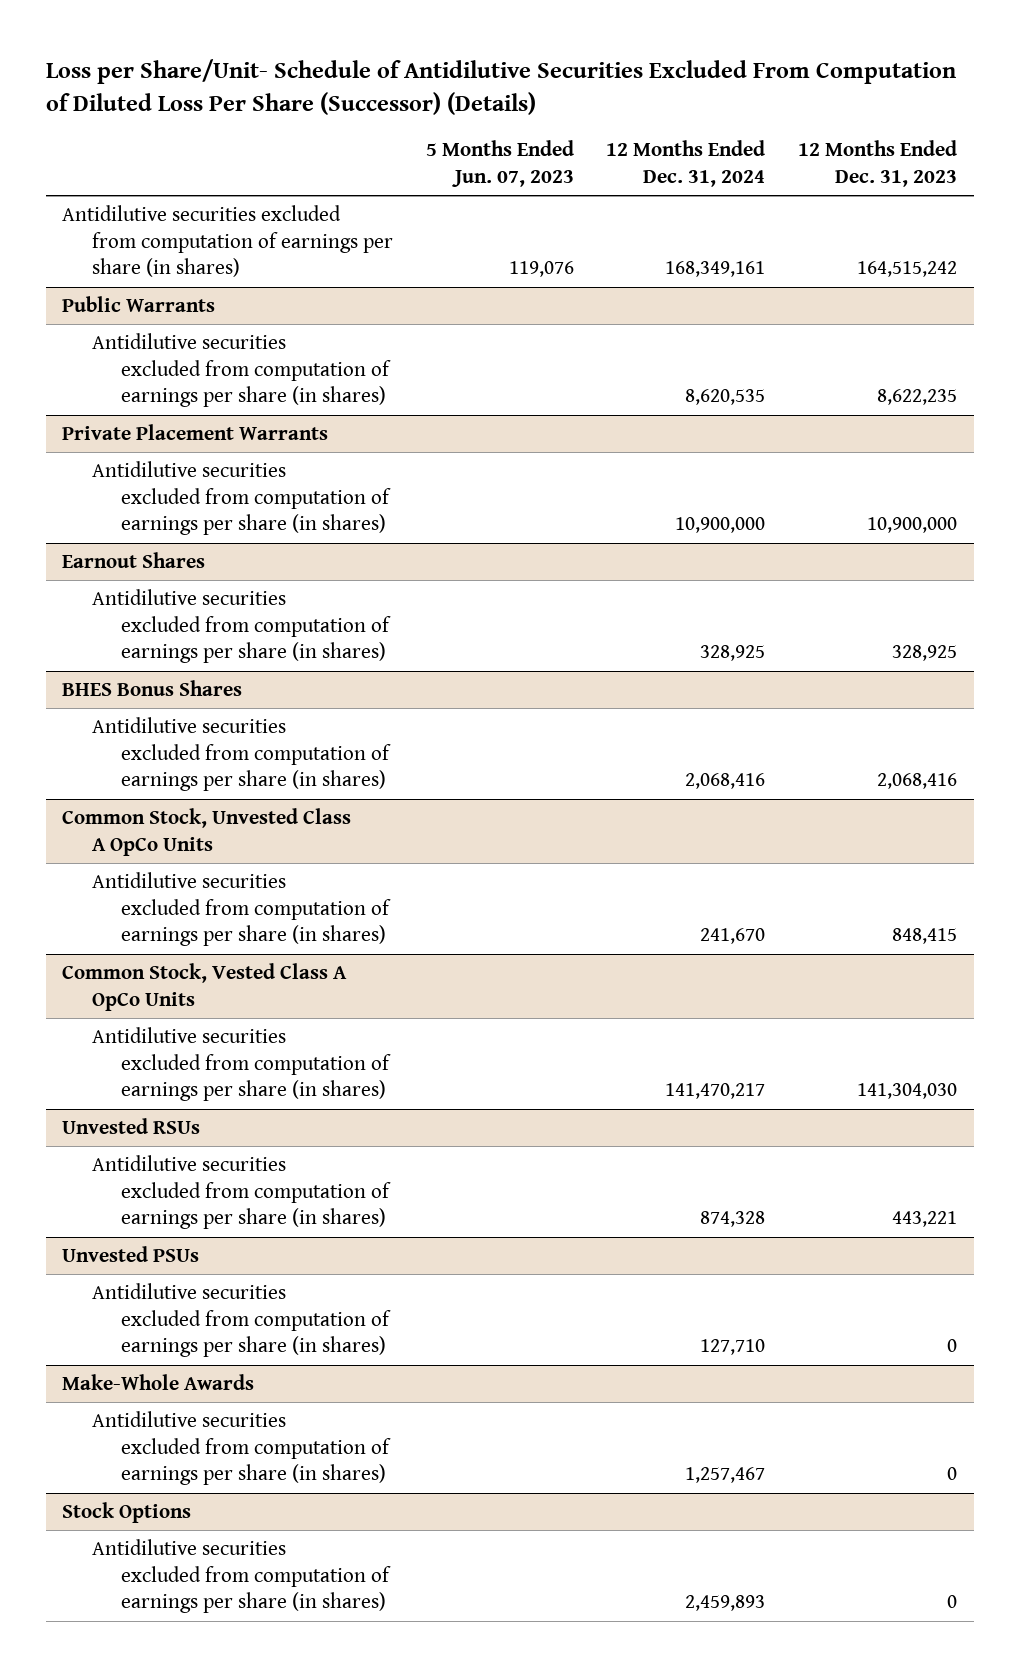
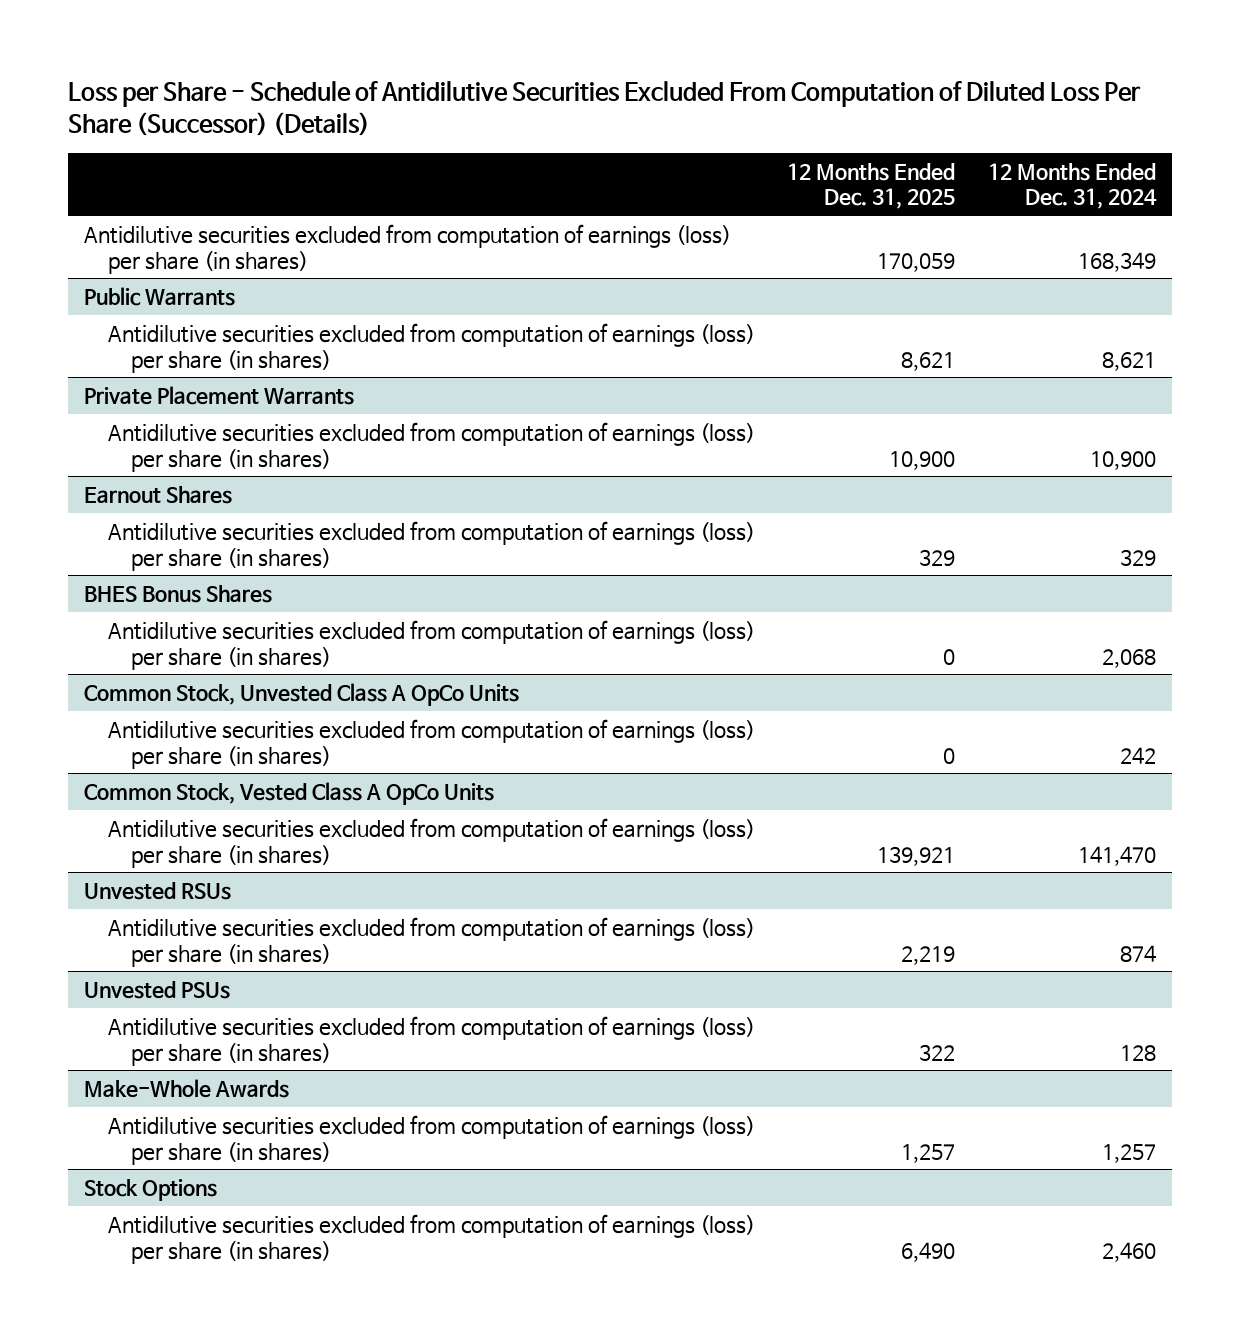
[46,59,957,115] Loss per Share/Unit- Schedule of Antidilutive Securities Excluded From Computation of Diluted Loss Per Share (Successor) (Details) -> [67,80,1141,137] Loss per Share - Schedule of Antidilutive Securities Excluded From Computation of Diluted Loss Per Share (Successor) (Details)
[425,140,574,188] 5 Months Ended Jun. 07, 2023 -> none
[798,140,958,188] 12 Months Ended Dec. 31, 2023 -> none
none -> [787,162,956,210] 12 Months Ended Dec. 31, 2025
[62,205,393,278] Antidilutive securities excluded from computation of earnings per share (in shares) -> [84,223,732,274] Antidilutive securities excluded from computation of earnings (loss) per share (in shares)
[665,261,766,278] 168,349,161 -> [1078,251,1157,272] 168,349
[91,333,391,408] Antidilutive securities excluded from computation of earnings per share (in shares) -> [107,322,755,373] Antidilutive securities excluded from computation of earnings (loss) per share (in shares)
[685,389,766,406] 8,620,535 -> [1102,351,1157,371] 8,621
[91,461,391,536] Antidilutive securities excluded from computation of earnings per share (in shares) -> [107,421,755,472] Antidilutive securities excluded from computation of earnings (loss) per share (in shares)
[675,517,766,534] 10,900,000 -> [1090,450,1157,470] 10,900
[91,589,391,664] Antidilutive securities excluded from computation of earnings per share (in shares) -> [107,520,755,571] Antidilutive securities excluded from computation of earnings (loss) per share (in shares)
[700,645,766,662] 328,925 -> [1120,548,1157,566] 329
[91,717,391,792] Antidilutive securities excluded from computation of earnings per share (in shares) -> [107,619,755,670] Antidilutive securities excluded from computation of earnings (loss) per share (in shares)
[685,773,766,790] 2,068,416 -> [1102,648,1157,668] 2,068
[91,872,391,947] Antidilutive securities excluded from computation of earnings per share (in shares) -> [107,718,755,769] Antidilutive securities excluded from computation of earnings (loss) per share (in shares)
[700,928,766,945] 241,670 -> [1120,746,1157,764] 242
[91,1027,391,1102] Antidilutive securities excluded from computation of earnings per share (in shares) -> [107,817,755,868] Antidilutive securities excluded from computation of earnings (loss) per share (in shares)
[665,1083,766,1100] 141,470,217 -> [1078,845,1157,866] 141,470
[91,1155,391,1230] Antidilutive securities excluded from computation of earnings per share (in shares) -> [107,916,755,967] Antidilutive securities excluded from computation of earnings (loss) per share (in shares)
[700,1211,766,1228] 874,328 -> [1120,944,1157,962] 874
[91,1283,391,1358] Antidilutive securities excluded from computation of earnings per share (in shares) -> [107,1015,755,1066] Antidilutive securities excluded from computation of earnings (loss) per share (in shares)
[700,1339,766,1356] 127,710 -> [1120,1044,1157,1061] 128
[91,1411,391,1486] Antidilutive securities excluded from computation of earnings per share (in shares) -> [107,1114,755,1165] Antidilutive securities excluded from computation of earnings (loss) per share (in shares)
[685,1467,766,1484] 1,257,467 -> [1102,1143,1157,1163] 1,257
[91,1539,391,1614] Antidilutive securities excluded from computation of earnings per share (in shares) -> [107,1213,755,1264] Antidilutive securities excluded from computation of earnings (loss) per share (in shares)
[685,1595,766,1612] 2,459,893 -> [1102,1241,1157,1262] 2,460

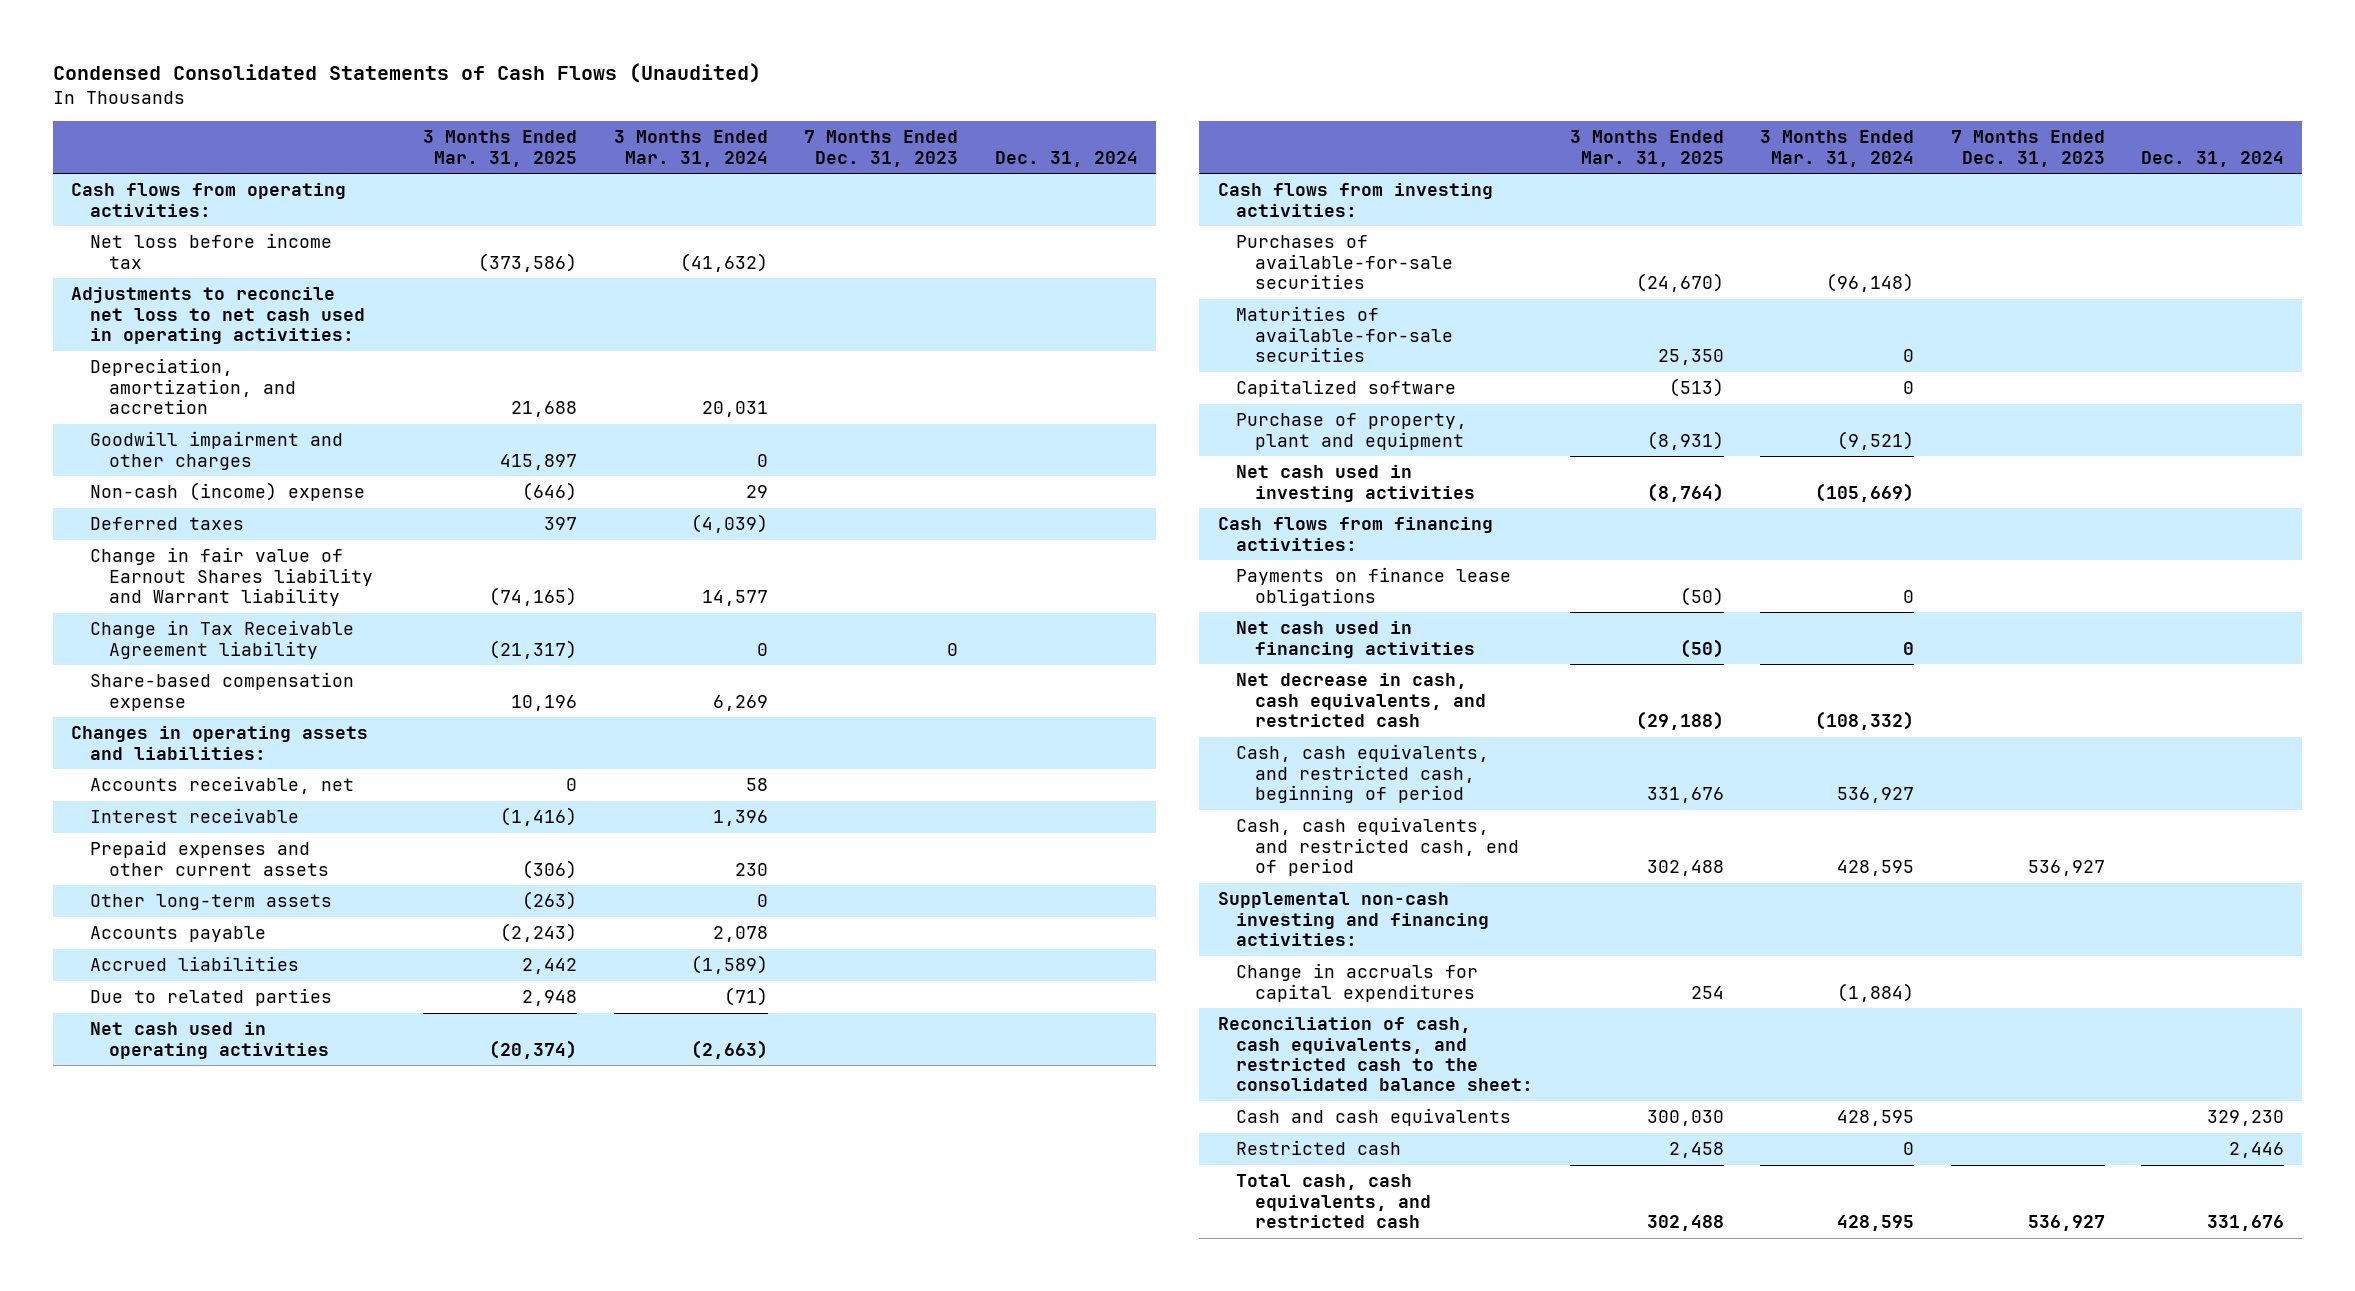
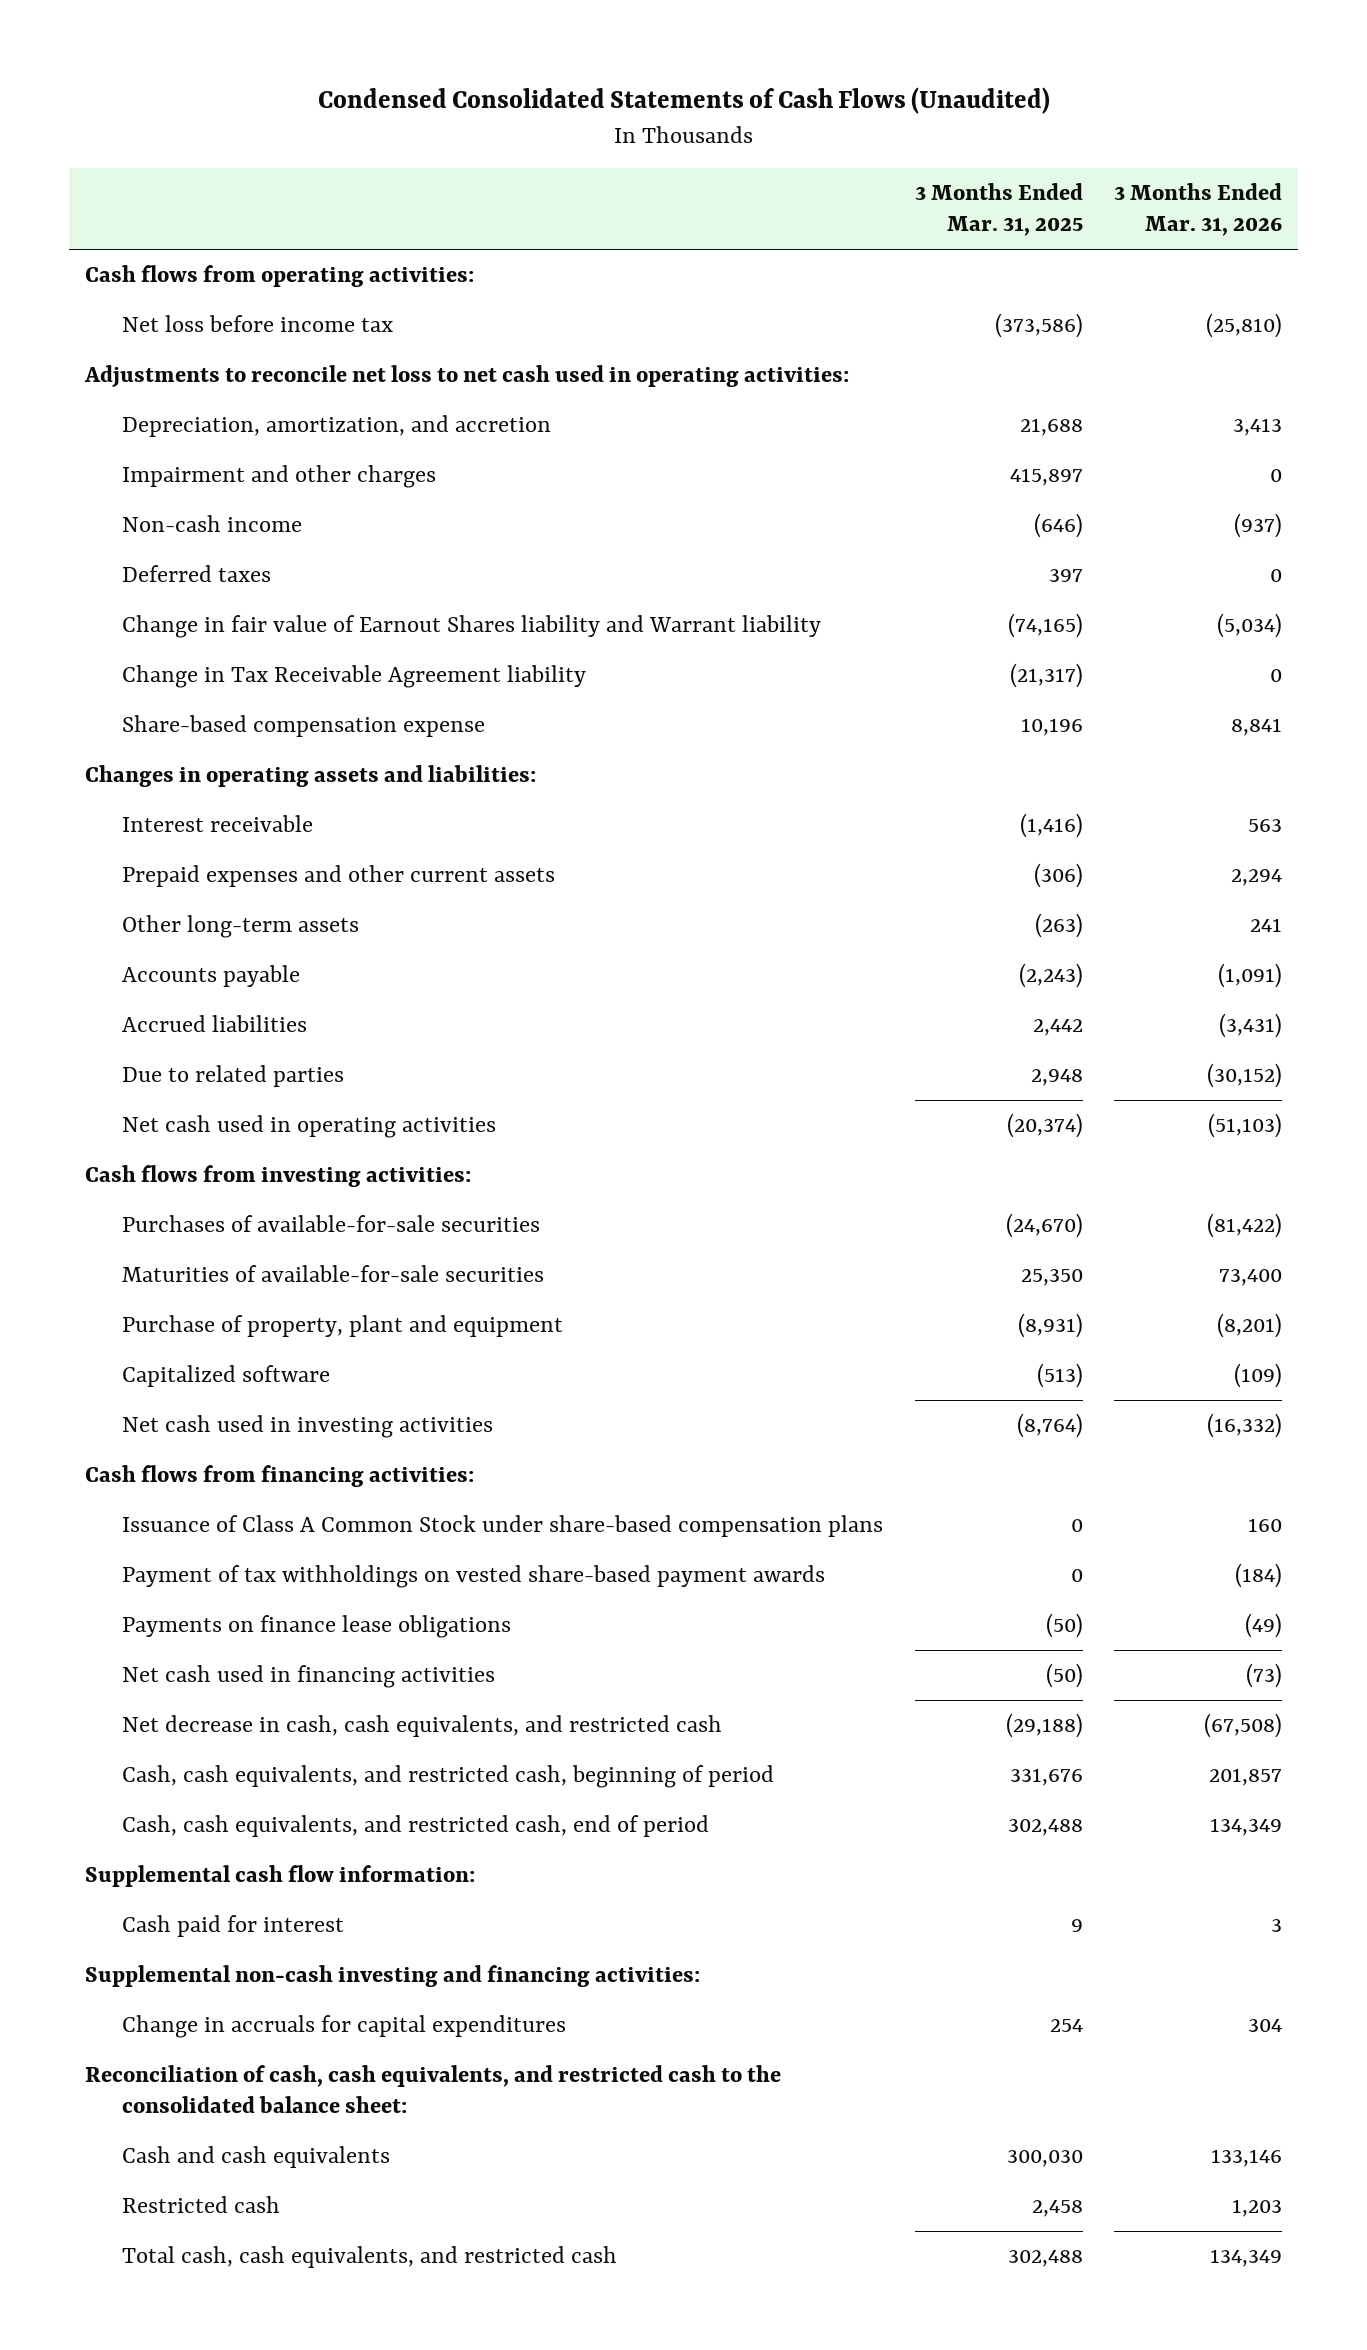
[613,130,768,167] 3 Months Ended Mar. 31, 2024 -> none
[804,130,959,167] 7 Months Ended Dec. 31, 2023 -> none
[994,150,1138,167] Dec. 31, 2024 -> none
none -> [1114,183,1283,237] 3 Months Ended Mar. 31, 2026
[90,431,344,470] Goodwill impairment and other charges -> [121,465,436,489] Impairment and other charges
[90,482,366,502] Non-cash (income) expense -> [121,515,302,533] Non-cash income
[90,776,355,795] Accounts receivable, net -> none
[1236,379,1457,398] Capitalized software -> [121,1365,330,1388] Capitalized software
none -> [121,1515,883,1538] Issuance of Class A Common Stock under share-based compensation plans
none -> [121,1565,825,1589] Payment of tax withholdings on vested share-based payment awards
none -> [85,1865,476,1888] Supplemental cash flow information:
none -> [121,1915,344,1938] Cash paid for interest

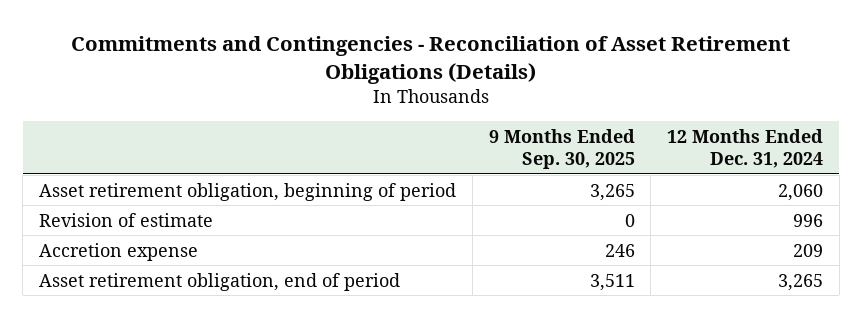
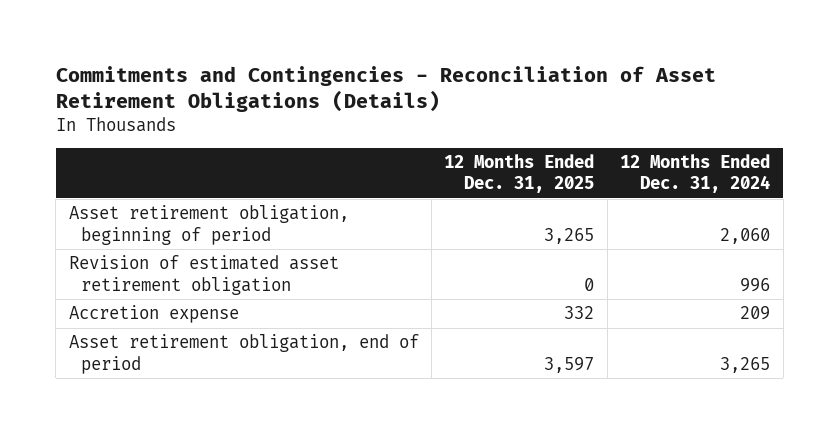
[488,128,635,170] 9 Months Ended Sep. 30, 2025 -> none
none -> [444,154,595,194] 12 Months Ended Dec. 31, 2025
[39,212,214,227] Revision of estimate -> [68,255,339,295] Revision of estimated asset retirement obligation

